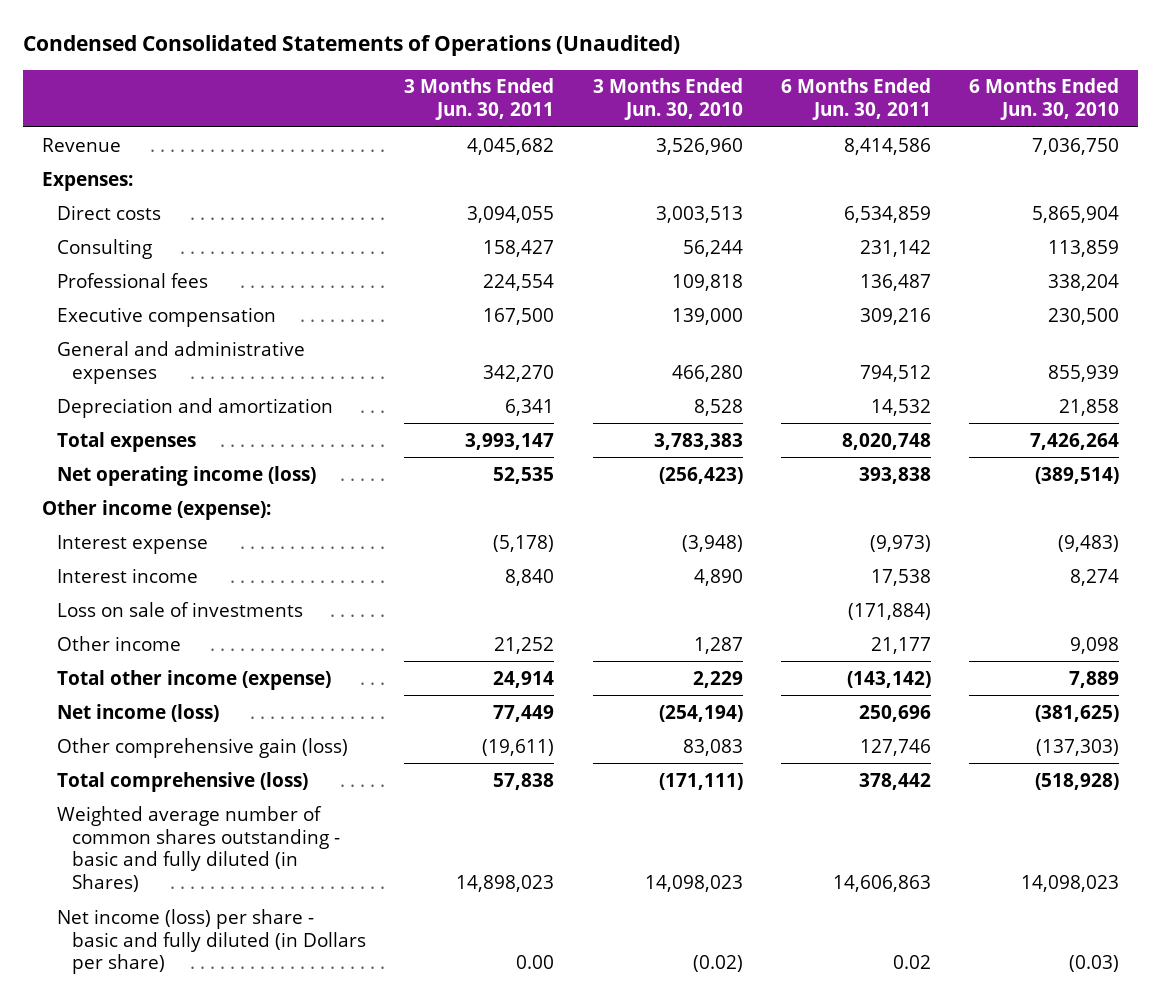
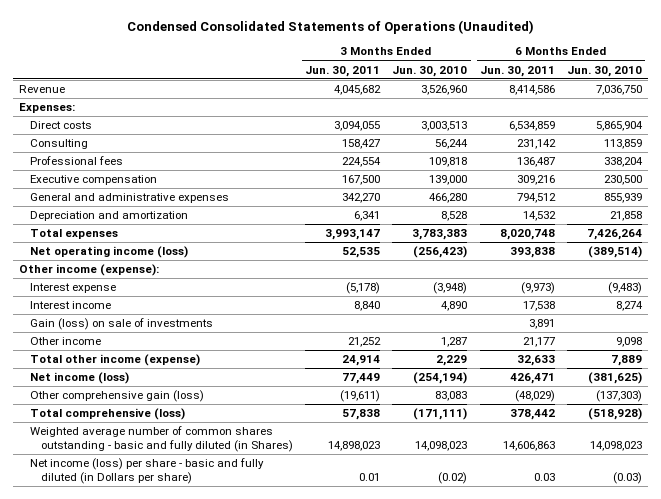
[57,601,304,617] Loss on sale of investments -> [30,318,214,331] Gain (loss) on sale of investments
[847,602,931,620] (171,884) -> [528,319,555,330] 3,891
[846,670,931,688] (143,142) -> [516,355,555,367] 32,633
[858,704,931,722] 250,696 -> [509,373,555,385] 426,471
[859,738,931,756] 127,746 -> [514,390,555,403] (48,029)
[516,955,555,970] 0.00 -> [359,473,381,482] 0.01
[892,955,931,970] 0.02 -> [533,473,555,482] 0.03

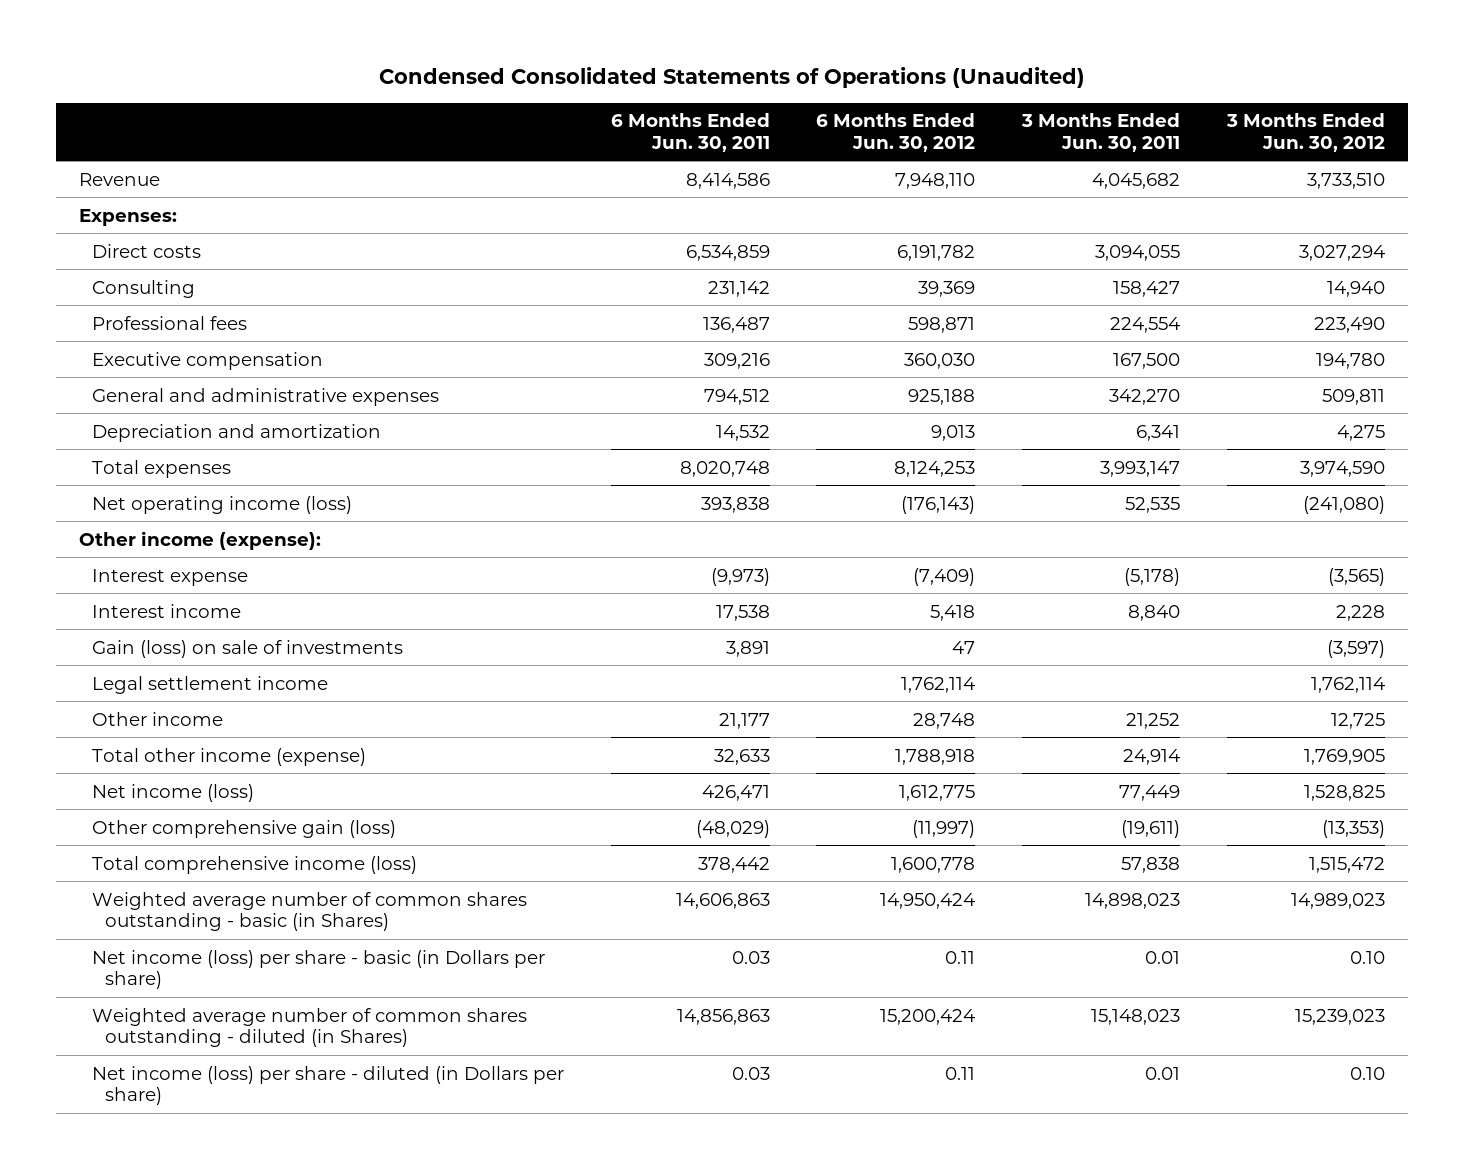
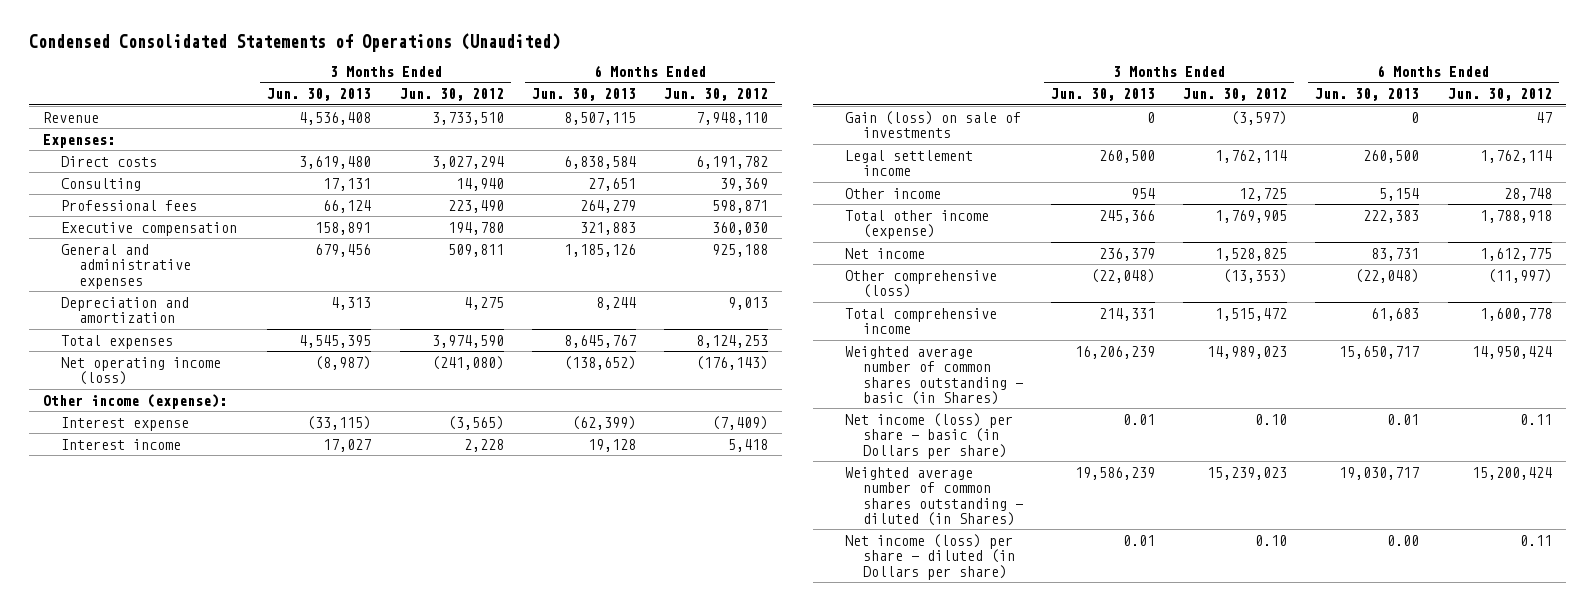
[610,113,770,152] 6 Months Ended Jun. 30, 2011 -> none
[1021,113,1181,152] 3 Months Ended Jun. 30, 2011 -> none
none -> [267,88,372,102] Jun. 30, 2013
none -> [531,88,636,102] Jun. 30, 2013
[92,783,255,802] Net income (loss) -> [844,247,925,259] Net income
[92,819,397,838] Other comprehensive gain (loss) -> [844,269,997,299] Other comprehensive (loss)
[92,855,418,874] Total comprehensive income (loss) -> [844,307,997,335] Total comprehensive income

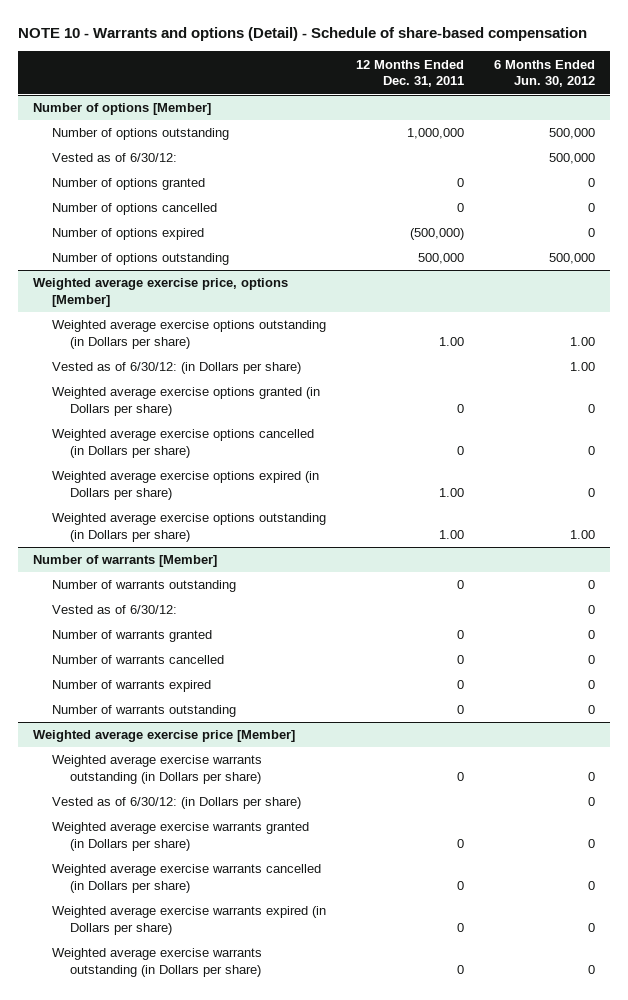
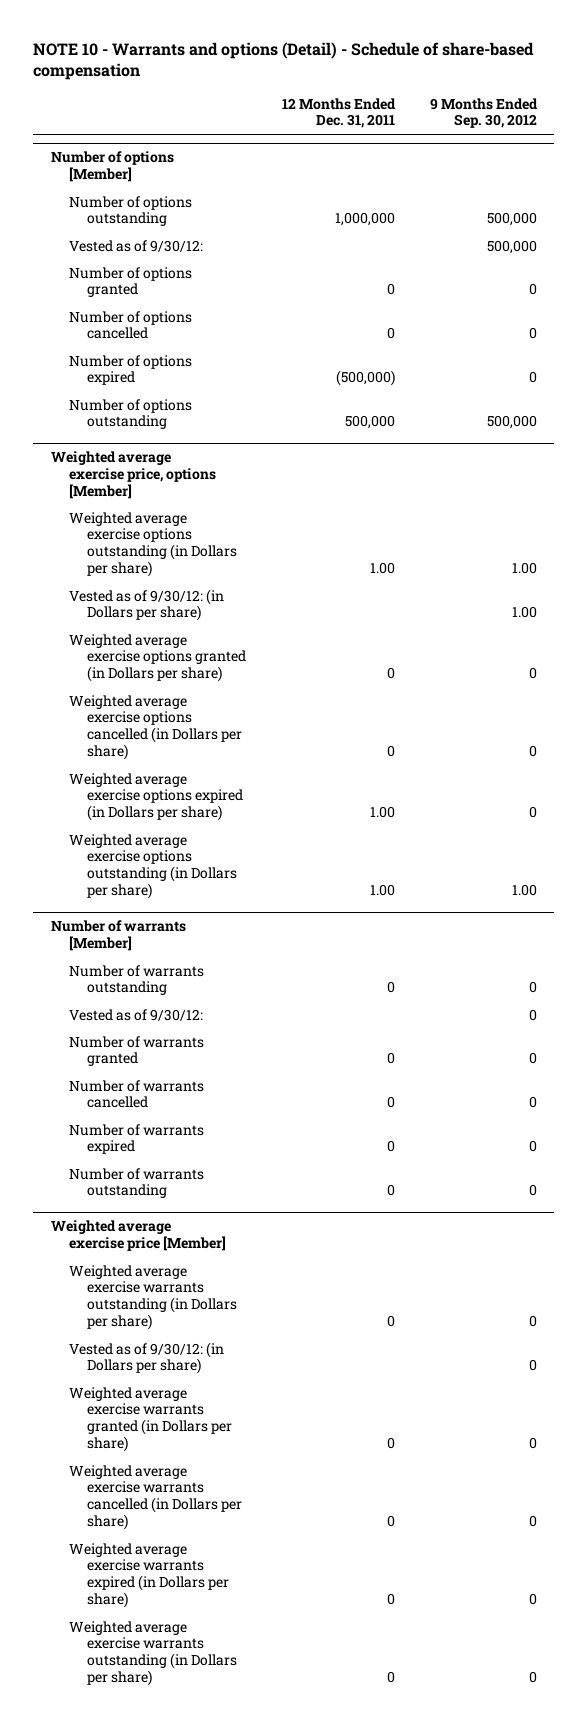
[493,59,595,88] 6 Months Ended Jun. 30, 2012 -> none
none -> [429,97,538,129] 9 Months Ended Sep. 30, 2012
[51,153,177,163] Vested as of 6/30/12: -> [69,239,204,252] Vested as of 9/30/12:
[51,362,301,375] Vested as of 6/30/12: (in Dollars per share) -> [69,588,225,622] Vested as of 9/30/12: (in Dollars per share)
[51,605,177,615] Vested as of 6/30/12: -> [69,1008,204,1021] Vested as of 9/30/12:
[51,797,301,810] Vested as of 6/30/12: (in Dollars per share) -> [69,1341,225,1375] Vested as of 9/30/12: (in Dollars per share)

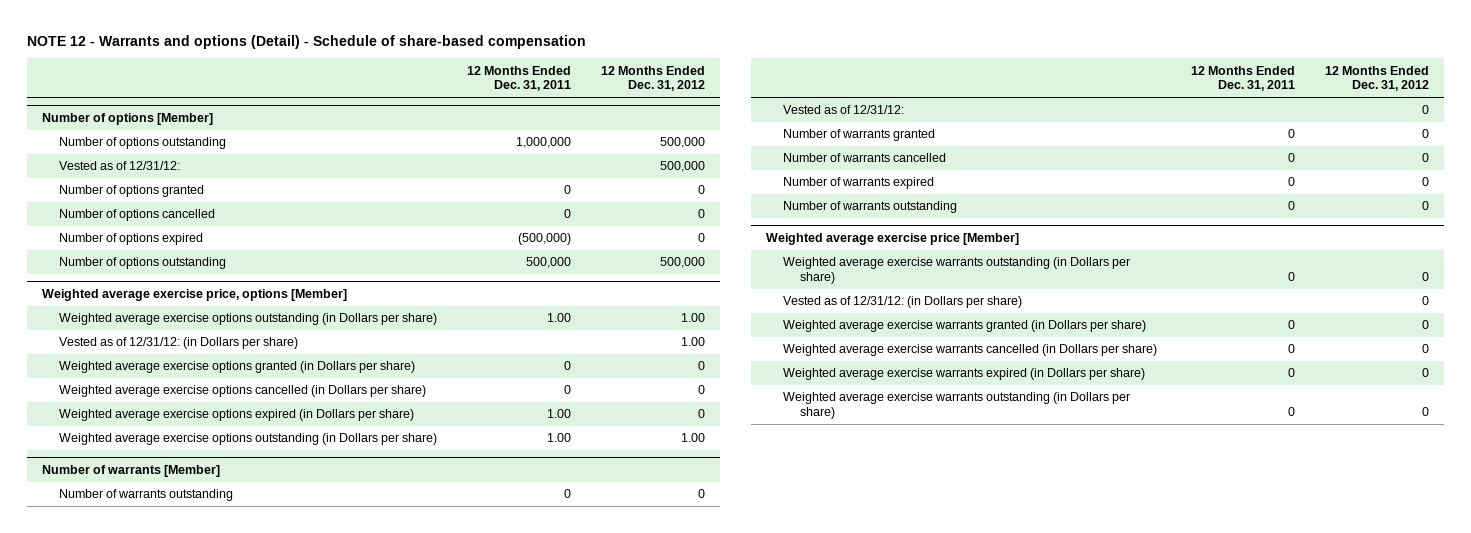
[33,41,535,81] NOTE 10 - Warrants and options (Detail) - Schedule of share-based compensation -> [26,34,586,49] NOTE 12 - Warrants and options (Detail) - Schedule of share-based compensation
[429,97,538,129] 9 Months Ended Sep. 30, 2012 -> none
none -> [601,65,706,92] 12 Months Ended Dec. 31, 2012
[69,239,204,252] Vested as of 9/30/12: -> [58,161,180,171] Vested as of 12/31/12:
[69,588,225,622] Vested as of 9/30/12: (in Dollars per share) -> [58,337,298,350] Vested as of 12/31/12: (in Dollars per share)
[69,1008,204,1021] Vested as of 9/30/12: -> [782,105,904,115] Vested as of 12/31/12:
[69,1341,225,1375] Vested as of 9/30/12: (in Dollars per share) -> [782,296,1022,309] Vested as of 12/31/12: (in Dollars per share)

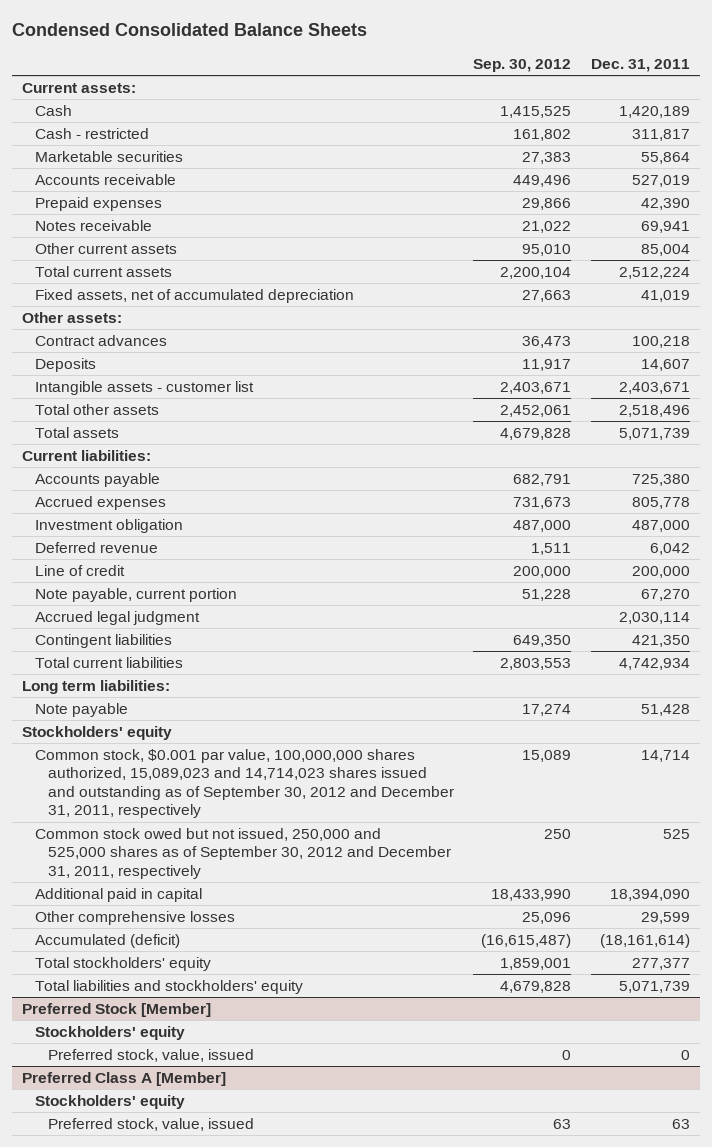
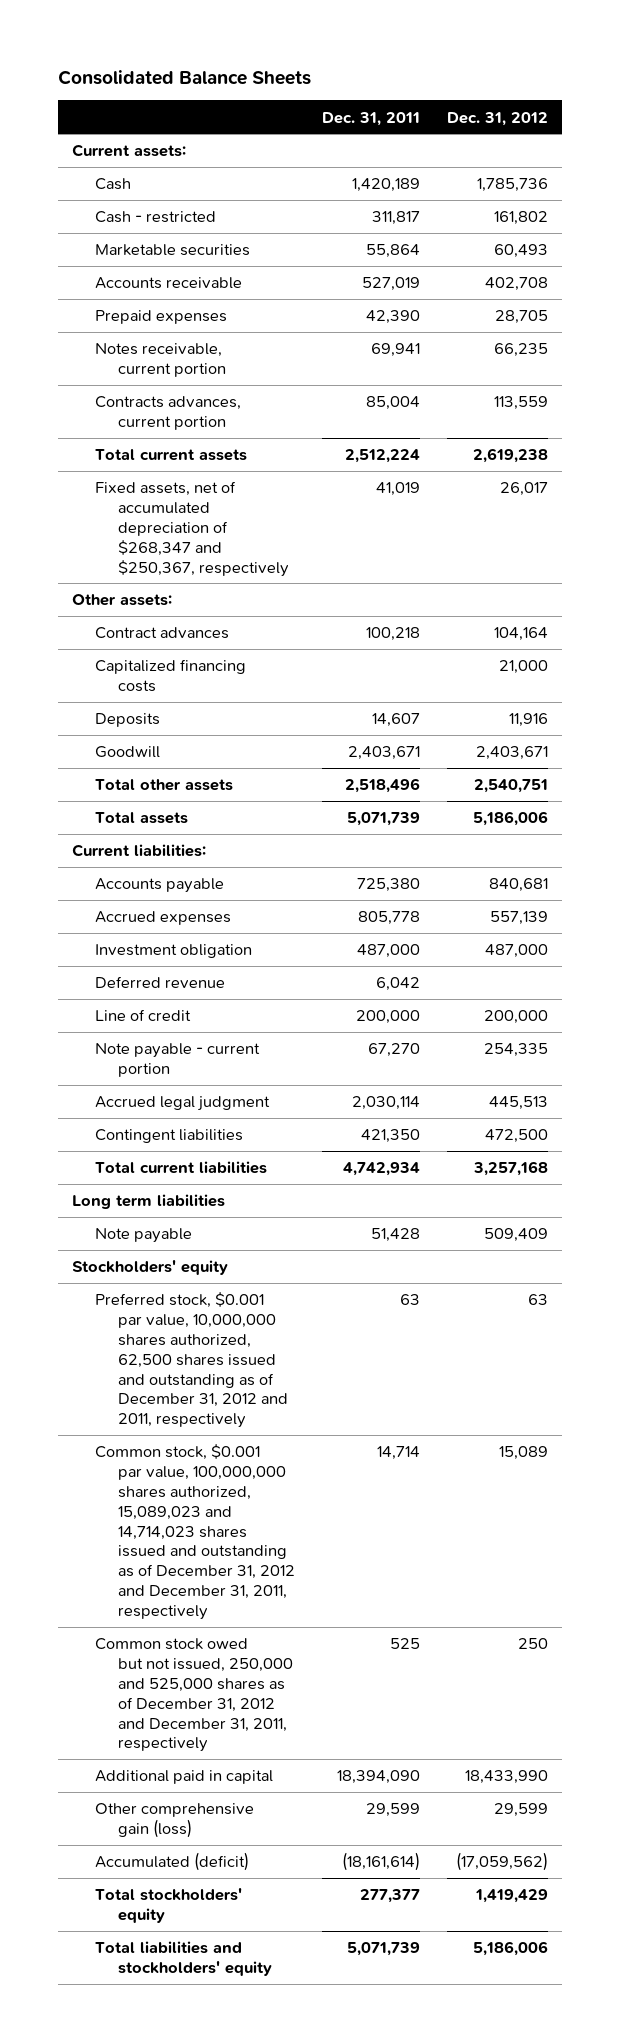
[12,23,368,37] Condensed Consolidated Balance Sheets -> [57,69,311,85] Consolidated Balance Sheets
[473,58,572,72] Sep. 30, 2012 -> none
none -> [447,111,549,126] Dec. 31, 2012
[34,220,152,232] Notes receivable -> [94,343,226,378] Notes receivable, current portion
[34,243,177,255] Other current assets -> [94,396,241,431] Contracts advances, current portion
[34,289,354,304] Fixed assets, net of accumulated depreciation -> [94,481,289,577] Fixed assets, net of accumulated depreciation of $268,347 and $250,367, respectively
none -> [94,659,246,693] Capitalized financing costs
[34,381,254,396] Intangible assets - customer list -> [94,746,160,759] Goodwill
[34,588,237,603] Note payable, current portion -> [94,1043,260,1078] Note payable - current portion
[22,680,171,695] Long term liabilities: -> [71,1194,225,1210] Long term liabilities
none -> [94,1292,288,1429] Preferred stock, $0.001 par value, 10,000,000 shares authorized, 62,500 shares issued and outstanding as of December 31, 2012 and 2011, respectively
[34,749,454,819] Common stock, $0.001 par value, 100,000,000 shares authorized, 15,089,023 and 14,714,023 shares issued and outstanding as of September 30, 2012 and December 31, 2011, respectively -> [94,1444,295,1620] Common stock, $0.001 par value, 100,000,000 shares authorized, 15,089,023 and 14,714,023 shares issued and outstanding as of December 31, 2012 and December 31, 2011, respectively
[34,828,451,879] Common stock owed but not issued, 250,000 and 525,000 shares as of September 30, 2012 and December 31, 2011, respectively -> [94,1638,293,1753] Common stock owed but not issued, 250,000 and 525,000 shares as of December 31, 2012 and December 31, 2011, respectively
[34,911,235,926] Other comprehensive losses -> [94,1803,254,1839] Other comprehensive gain (loss)
[22,1003,212,1018] Preferred Stock [Member] -> none
[34,1026,185,1041] Stockholders' equity -> none
[47,1049,254,1063] Preferred stock, value, issued -> none
[22,1072,227,1087] Preferred Class A [Member] -> none
[34,1095,185,1110] Stockholders' equity -> none
[47,1118,254,1132] Preferred stock, value, issued -> none

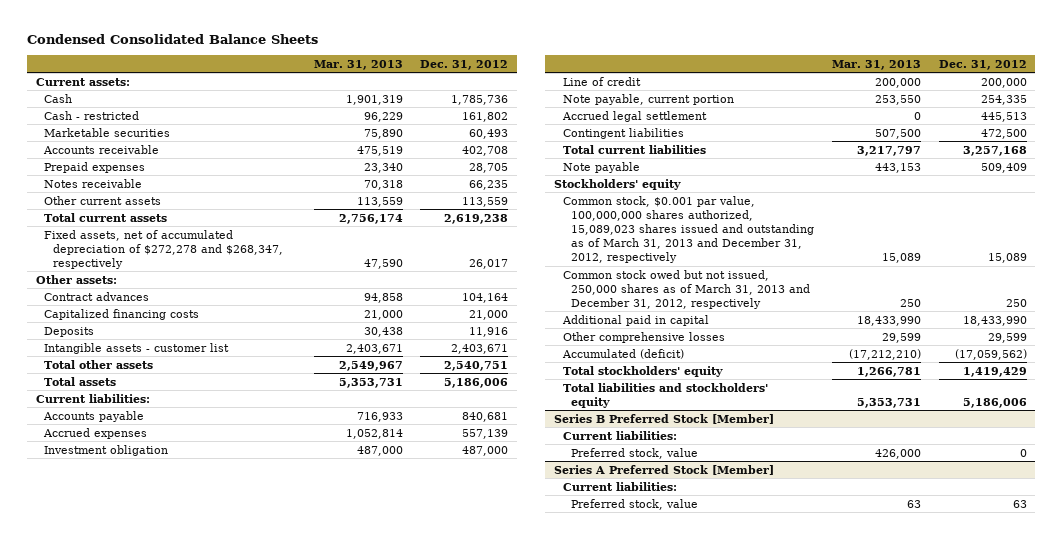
[57,69,311,85] Consolidated Balance Sheets -> [26,34,318,45] Condensed Consolidated Balance Sheets
[322,111,421,126] Dec. 31, 2011 -> none
none -> [313,60,403,71] Mar. 31, 2013
[94,343,226,378] Notes receivable, current portion -> [44,178,143,188] Notes receivable
[94,396,241,431] Contracts advances, current portion -> [44,195,162,205] Other current assets
[94,481,289,577] Fixed assets, net of accumulated depreciation of $268,347 and $250,367, respectively -> [44,229,284,269] Fixed assets, net of accumulated depreciation of $272,278 and $268,347, respectively
[94,746,160,759] Goodwill -> [44,342,230,354] Intangible assets - customer list
[94,976,225,989] Deferred revenue -> none
[94,1043,260,1078] Note payable - current portion -> [562,93,734,105] Note payable, current portion
[94,1096,270,1112] Accrued legal judgment -> [561,110,707,122] Accrued legal settlement
[71,1194,225,1210] Long term liabilities -> none
[94,1292,288,1429] Preferred stock, $0.001 par value, 10,000,000 shares authorized, 62,500 shares issued and outstanding as of December 31, 2012 and 2011, respectively -> none
[94,1444,295,1620] Common stock, $0.001 par value, 100,000,000 shares authorized, 15,089,023 and 14,714,023 shares issued and outstanding as of December 31, 2012 and December 31, 2011, respectively -> [562,195,815,264] Common stock, $0.001 par value, 100,000,000 shares authorized, 15,089,023 shares issued and outstanding as of March 31, 2013 and December 31, 2012, respectively
[94,1638,293,1753] Common stock owed but not issued, 250,000 and 525,000 shares as of December 31, 2012 and December 31, 2011, respectively -> [562,269,811,309] Common stock owed but not issued, 250,000 shares as of March 31, 2013 and December 31, 2012, respectively
[94,1803,254,1839] Other comprehensive gain (loss) -> [562,331,725,343] Other comprehensive losses
none -> [553,413,774,424] Series B Preferred Stock [Member]
none -> [562,430,677,440] Current liabilities:
none -> [571,447,699,459] Preferred stock, value
none -> [553,464,774,475] Series A Preferred Stock [Member]
none -> [562,481,677,491] Current liabilities:
none -> [571,498,699,510] Preferred stock, value

